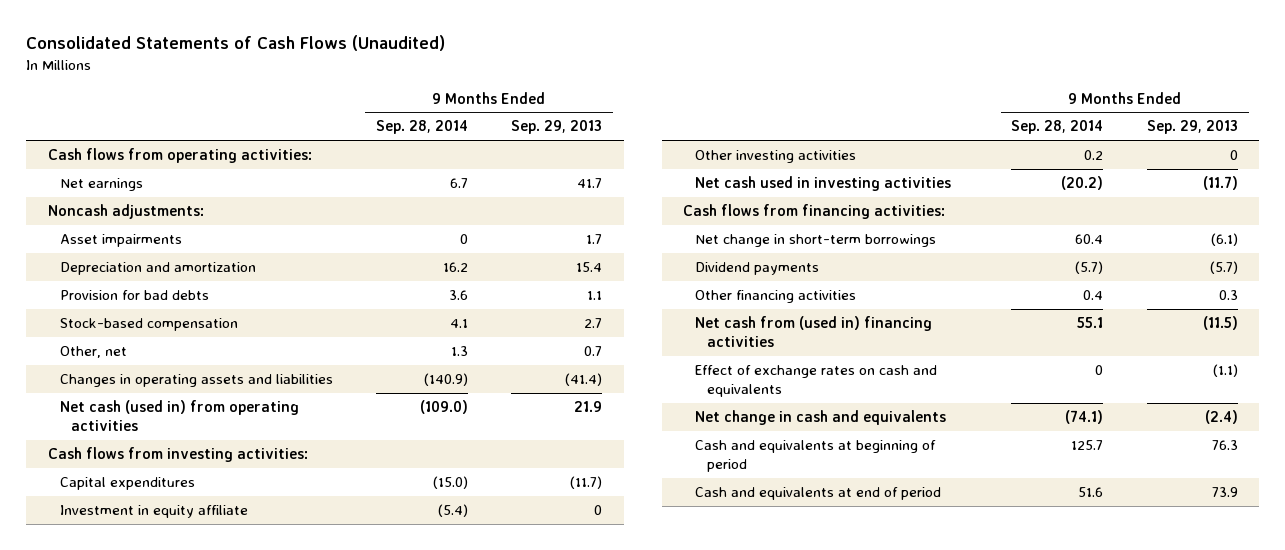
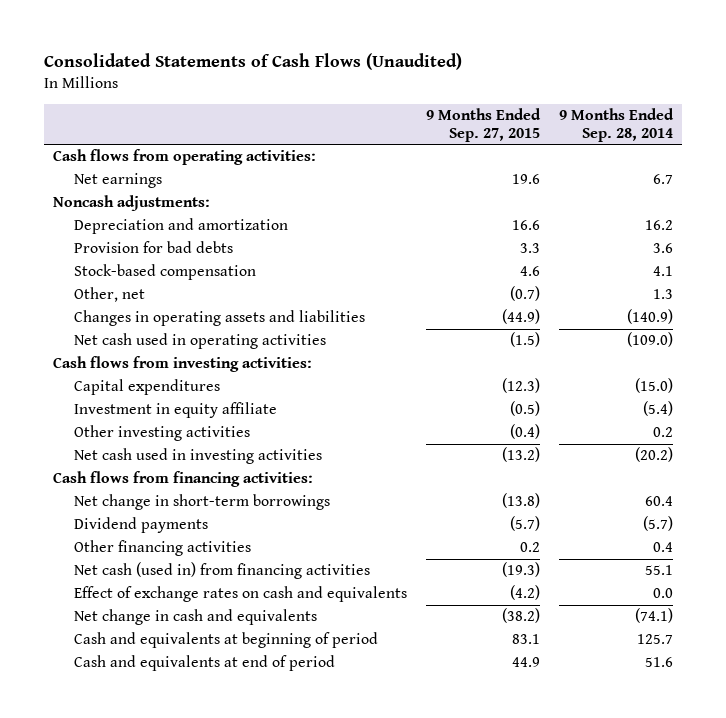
[511,120,603,135] Sep. 29, 2013 -> none
none -> [425,107,541,142] 9 Months Ended Sep. 27, 2015
[59,233,182,247] Asset impairments -> none
[59,399,299,432] Net cash (used in) from operating activities -> [73,333,326,350] Net cash used in operating activities
[695,315,933,348] Net cash from (used in) financing activities -> [73,562,370,580] Net cash (used in) from financing activities
[1095,364,1104,375] 0 -> [652,588,673,599] 0.0

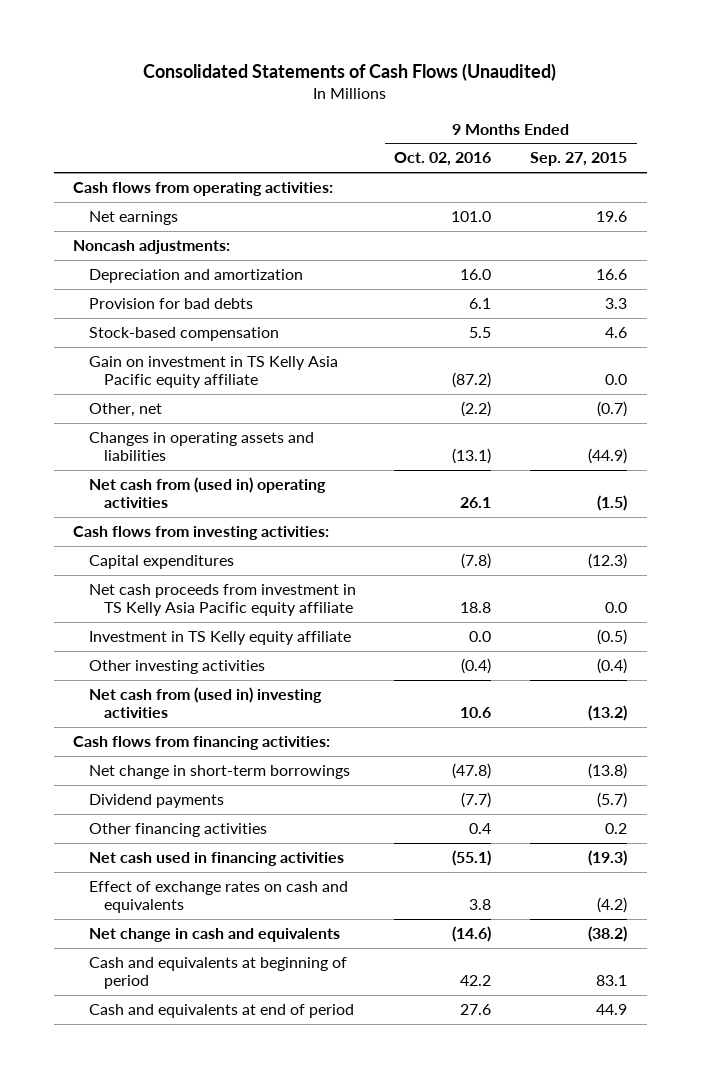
[558,107,674,142] 9 Months Ended Sep. 28, 2014 -> none
none -> [394,152,492,167] Oct. 02, 2016
none -> [88,356,338,388] Gain on investment in TS Kelly Asia Pacific equity affiliate
[73,333,326,350] Net cash used in operating activities -> [88,477,326,508] Net cash from (used in) operating activities
none -> [88,584,356,616] Net cash proceeds from investment in TS Kelly Asia Pacific equity affiliate
[73,402,277,419] Investment in equity affiliate -> [88,631,351,646] Investment in TS Kelly equity affiliate
[73,448,322,465] Net cash used in investing activities -> [88,687,322,718] Net cash from (used in) investing activities
[73,562,370,580] Net cash (used in) from financing activities -> [88,852,344,867] Net cash used in financing activities

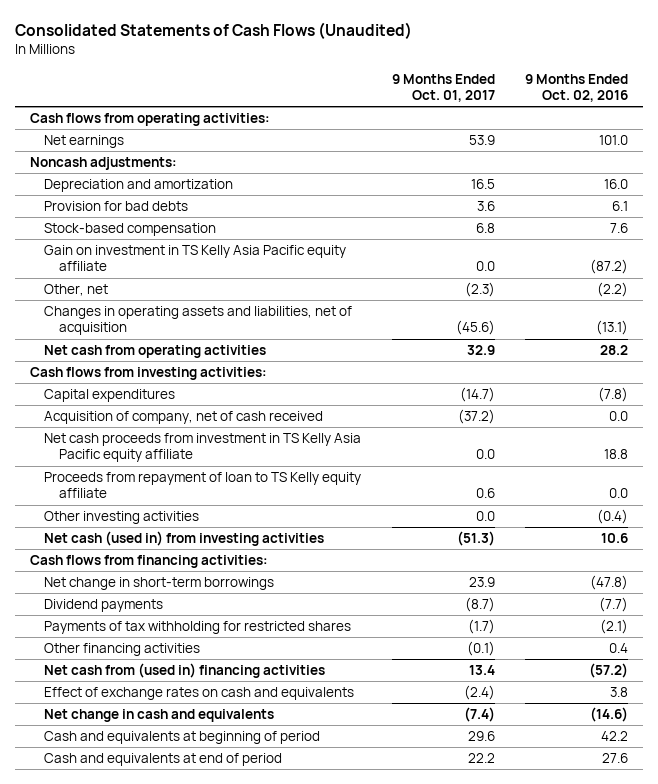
[530,152,628,167] Sep. 27, 2015 -> none
none -> [391,73,495,103] 9 Months Ended Oct. 01, 2017
[469,327,492,339] 5.5 -> [609,223,628,234] 7.6
[88,432,314,461] Changes in operating assets and liabilities -> [44,306,353,336] Changes in operating assets and liabilities, net of acquisition
[88,477,326,508] Net cash from (used in) operating activities -> [44,345,267,359] Net cash from operating activities
[460,496,492,508] 26.1 -> [599,345,628,356] 28.2
none -> [44,411,324,425] Acquisition of company, net of cash received
[88,631,351,646] Investment in TS Kelly equity affiliate -> none
none -> [44,472,362,499] Proceeds from repayment of loan to TS Kelly equity affiliate
[88,687,322,718] Net cash from (used in) investing activities -> [44,531,325,547] Net cash (used in) from investing activities
none -> [44,621,352,635] Payments of tax withholding for restricted shares
[88,852,344,867] Net cash used in financing activities -> [44,663,326,679] Net cash from (used in) financing activities
[452,850,492,867] (55.1) -> [588,663,628,679] (57.2)

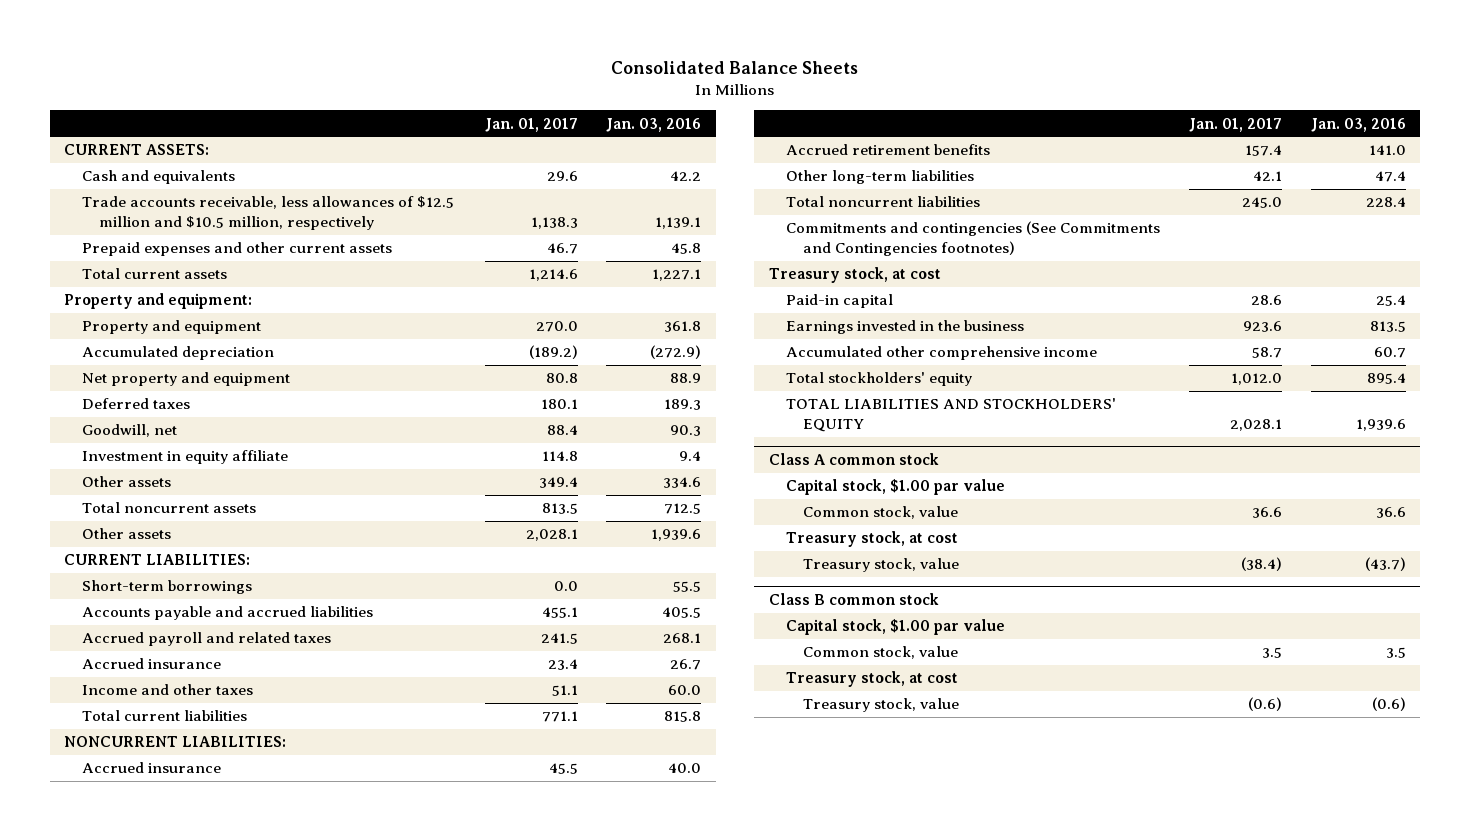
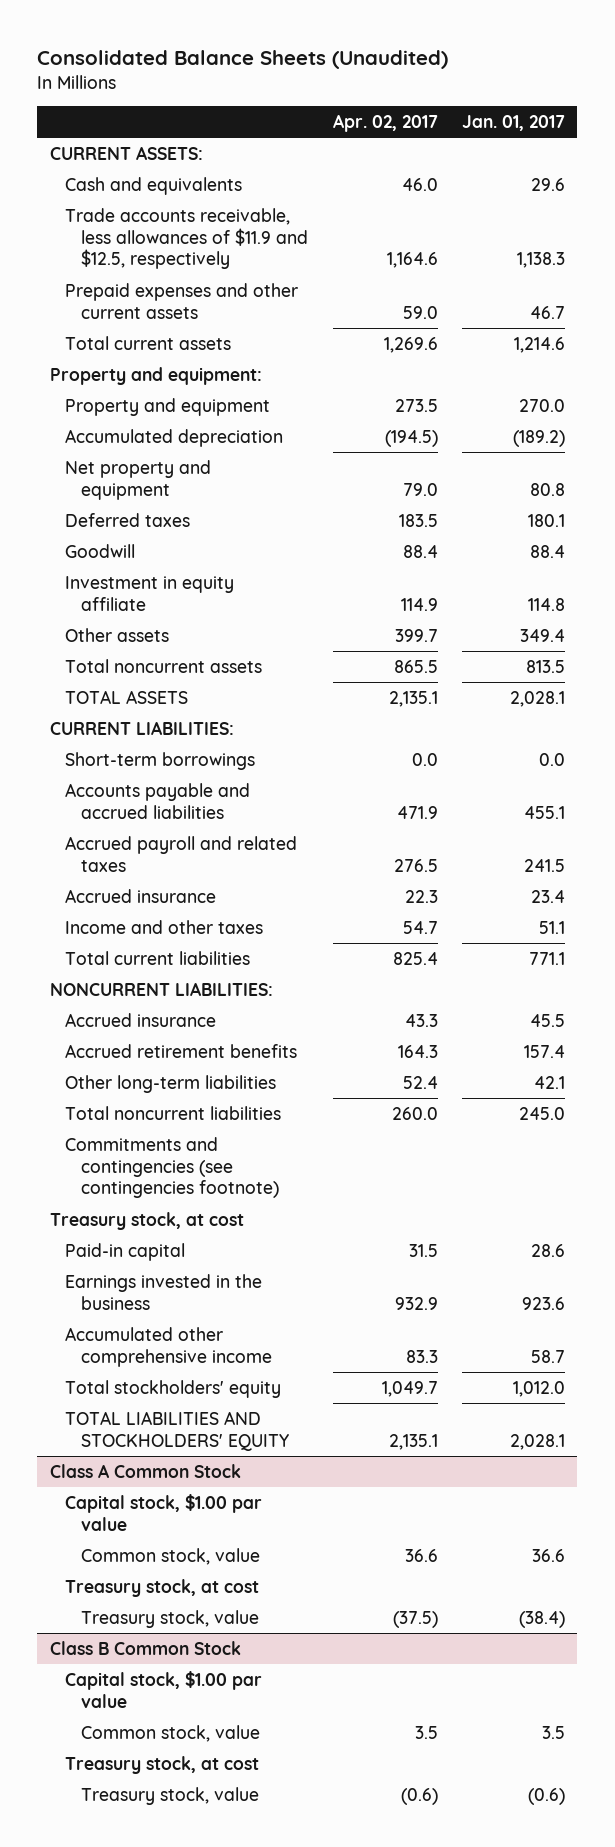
[611,60,859,74] Consolidated Balance Sheets -> [37,49,449,69] Consolidated Balance Sheets (Unaudited)
[606,117,702,132] Jan. 03, 2016 -> none
none -> [332,114,438,133] Apr. 02, 2017
[81,196,454,231] Trade accounts receivable, less allowances of $12.5 million and $10.5 million, respectively -> [65,207,309,270] Trade accounts receivable, less allowances of $11.9 and $12.5, respectively
[81,424,177,438] Goodwill, net -> [65,543,136,558] Goodwill
[81,528,171,540] Other assets -> [65,689,189,704] TOTAL ASSETS
[786,221,1161,257] Commitments and contingencies (See Commitments and Contingencies footnotes) -> [65,1136,280,1199] Commitments and contingencies (see contingencies footnote)
[768,453,939,466] Class A common stock -> [49,1463,241,1478] Class A Common Stock
[768,593,939,606] Class B common stock -> [49,1640,241,1655] Class B Common Stock

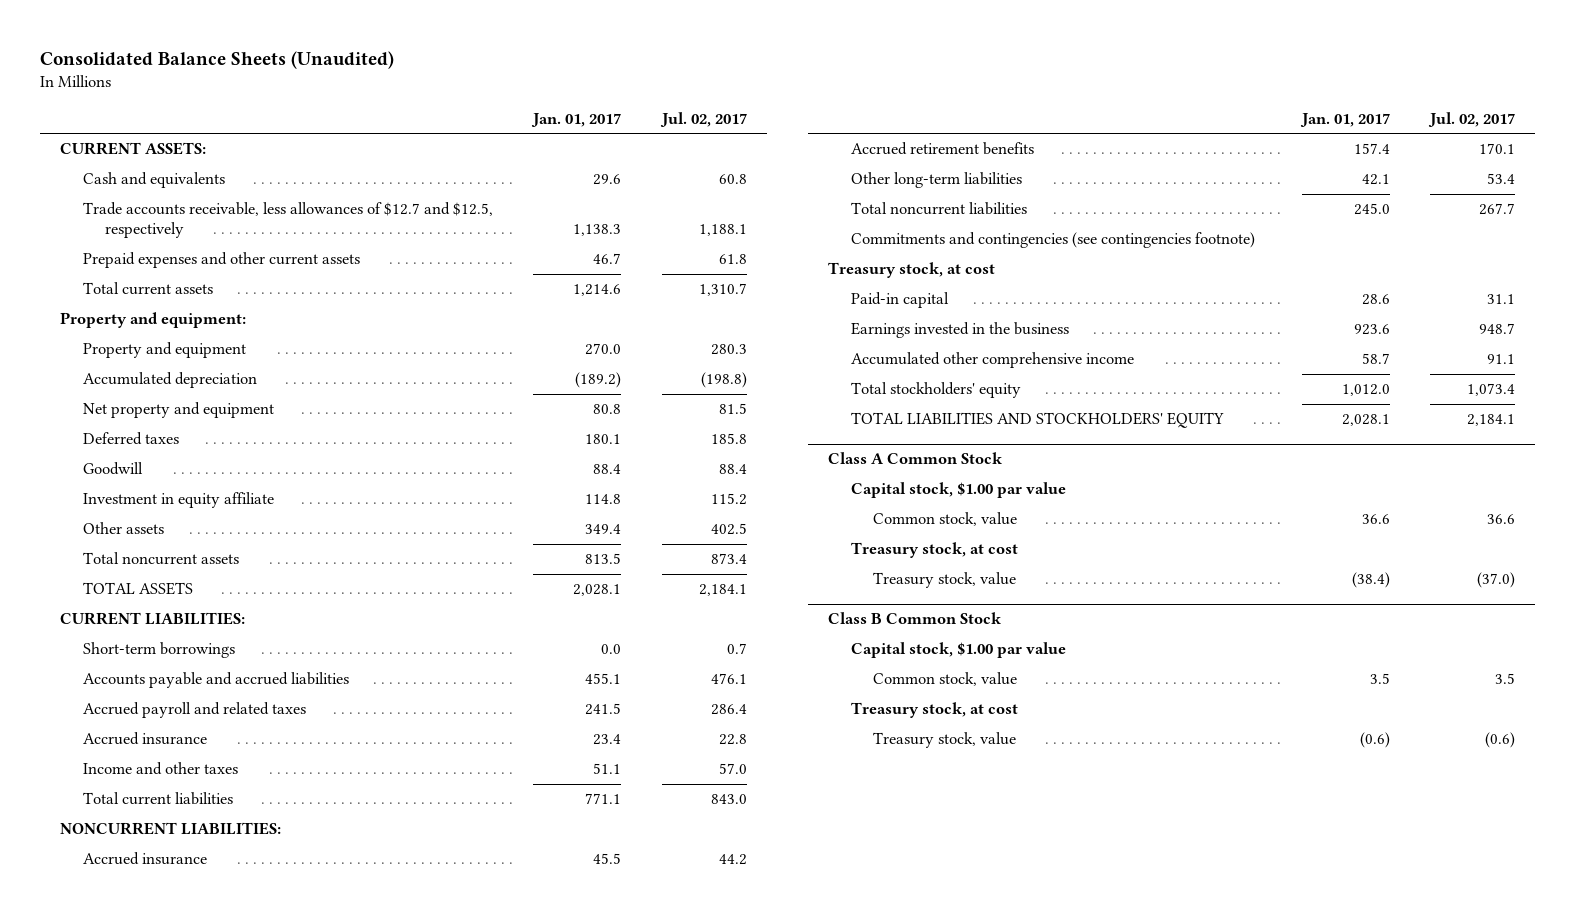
[332,114,438,133] Apr. 02, 2017 -> none
none -> [659,111,747,127] Jul. 02, 2017
[65,207,309,270] Trade accounts receivable, less allowances of $11.9 and $12.5, respectively -> [82,202,493,239] Trade accounts receivable, less allowances of $12.7 and $12.5, respectively

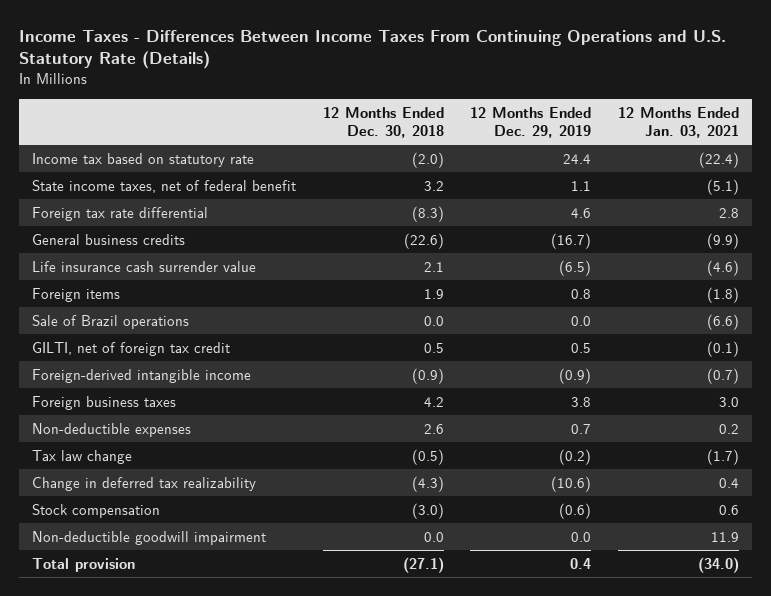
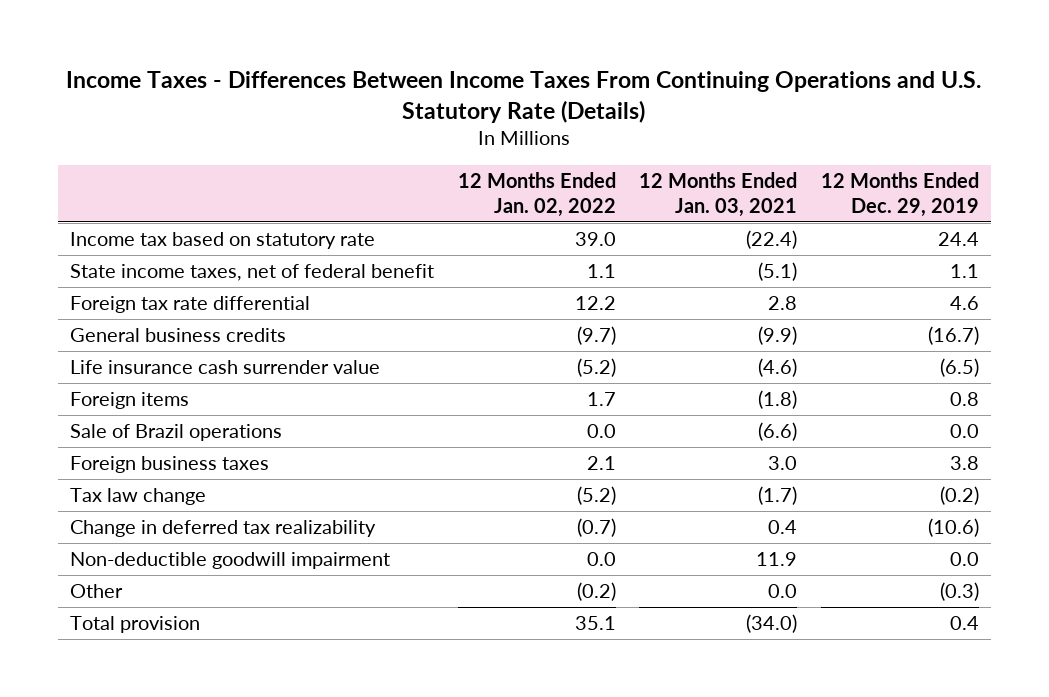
[322,106,444,138] 12 Months Ended Dec. 30, 2018 -> none
none -> [457,172,616,217] 12 Months Ended Jan. 02, 2022
[32,341,231,356] GILTI, net of foreign tax credit -> none
[32,368,252,383] Foreign-derived intangible income -> none
[32,422,192,437] Non-deductible expenses -> none
[32,503,161,518] Stock compensation -> none
none -> [69,584,123,599] Other

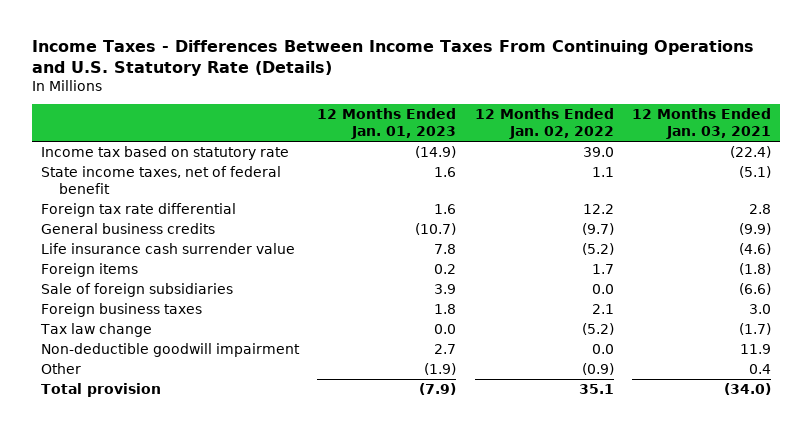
[820,172,979,217] 12 Months Ended Dec. 29, 2019 -> none
none -> [317,108,457,139] 12 Months Ended Jan. 01, 2023
[69,424,282,442] Sale of Brazil operations -> [41,283,234,298] Sale of foreign subsidiaries
[69,520,376,538] Change in deferred tax realizability -> none
[576,582,616,602] (0.2) -> [581,363,614,376] (0.9)
[768,584,798,599] 0.0 -> [749,364,772,375] 0.4

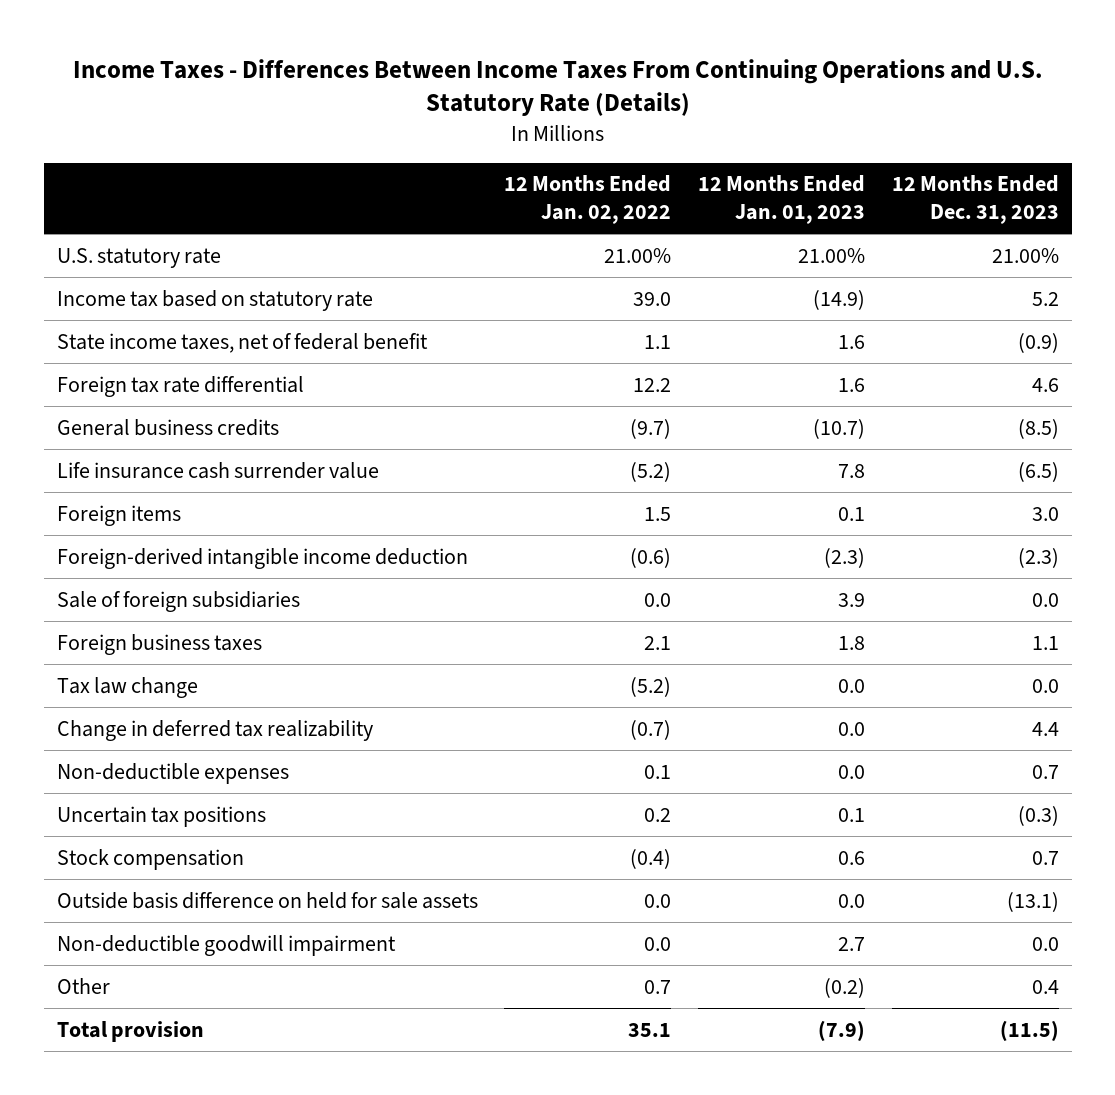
[632,108,772,139] 12 Months Ended Jan. 03, 2021 -> none
none -> [891,175,1059,225] 12 Months Ended Dec. 31, 2023
none -> [56,247,221,268] U.S. statutory rate
[434,264,457,275] 0.2 -> [837,506,865,521] 0.1
[591,264,614,275] 1.7 -> [644,506,672,521] 1.5
none -> [56,547,468,569] Foreign-derived intangible income deduction
none -> [56,719,373,741] Change in deferred tax realizability
none -> [56,762,289,784] Non-deductible expenses
none -> [56,805,266,827] Uncertain tax positions
none -> [56,848,244,870] Stock compensation
none -> [56,891,478,909] Outside basis difference on held for sale assets
[424,363,457,376] (1.9) -> [823,977,865,998] (0.2)
[581,363,614,376] (0.9) -> [644,979,672,994] 0.7

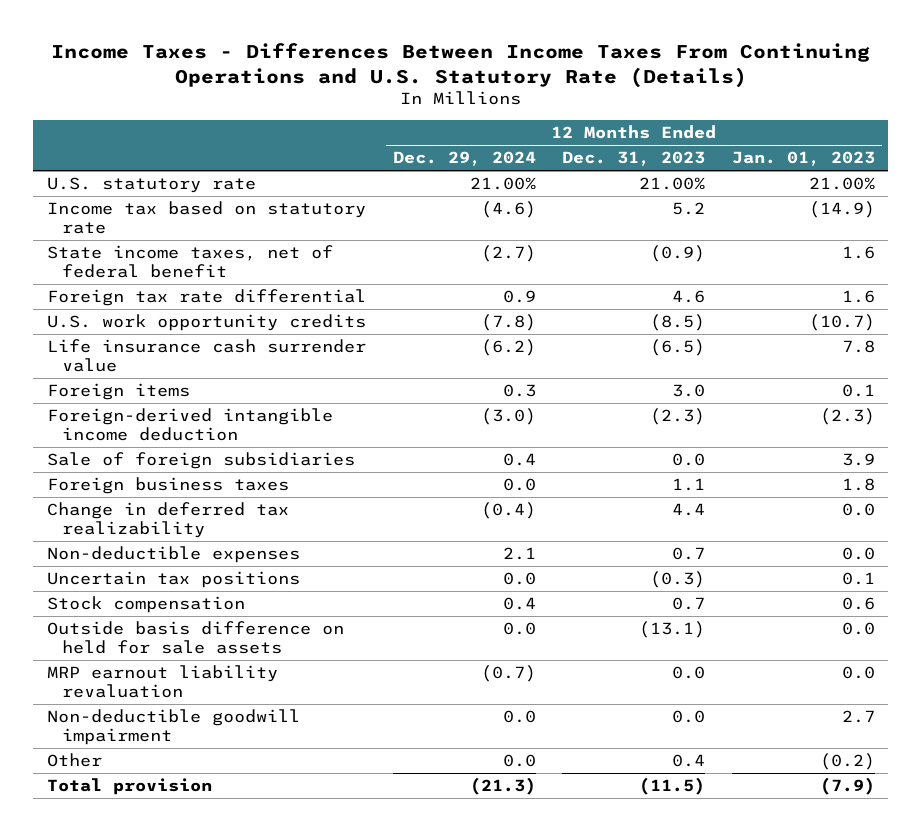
[504,175,672,225] 12 Months Ended Jan. 02, 2022 -> none
none -> [392,151,536,167] Dec. 29, 2024
[56,418,279,436] General business credits -> [46,314,366,332] U.S. work opportunity credits
[56,676,198,698] Tax law change -> none
none -> [46,665,278,698] MRP earnout liability revaluation

